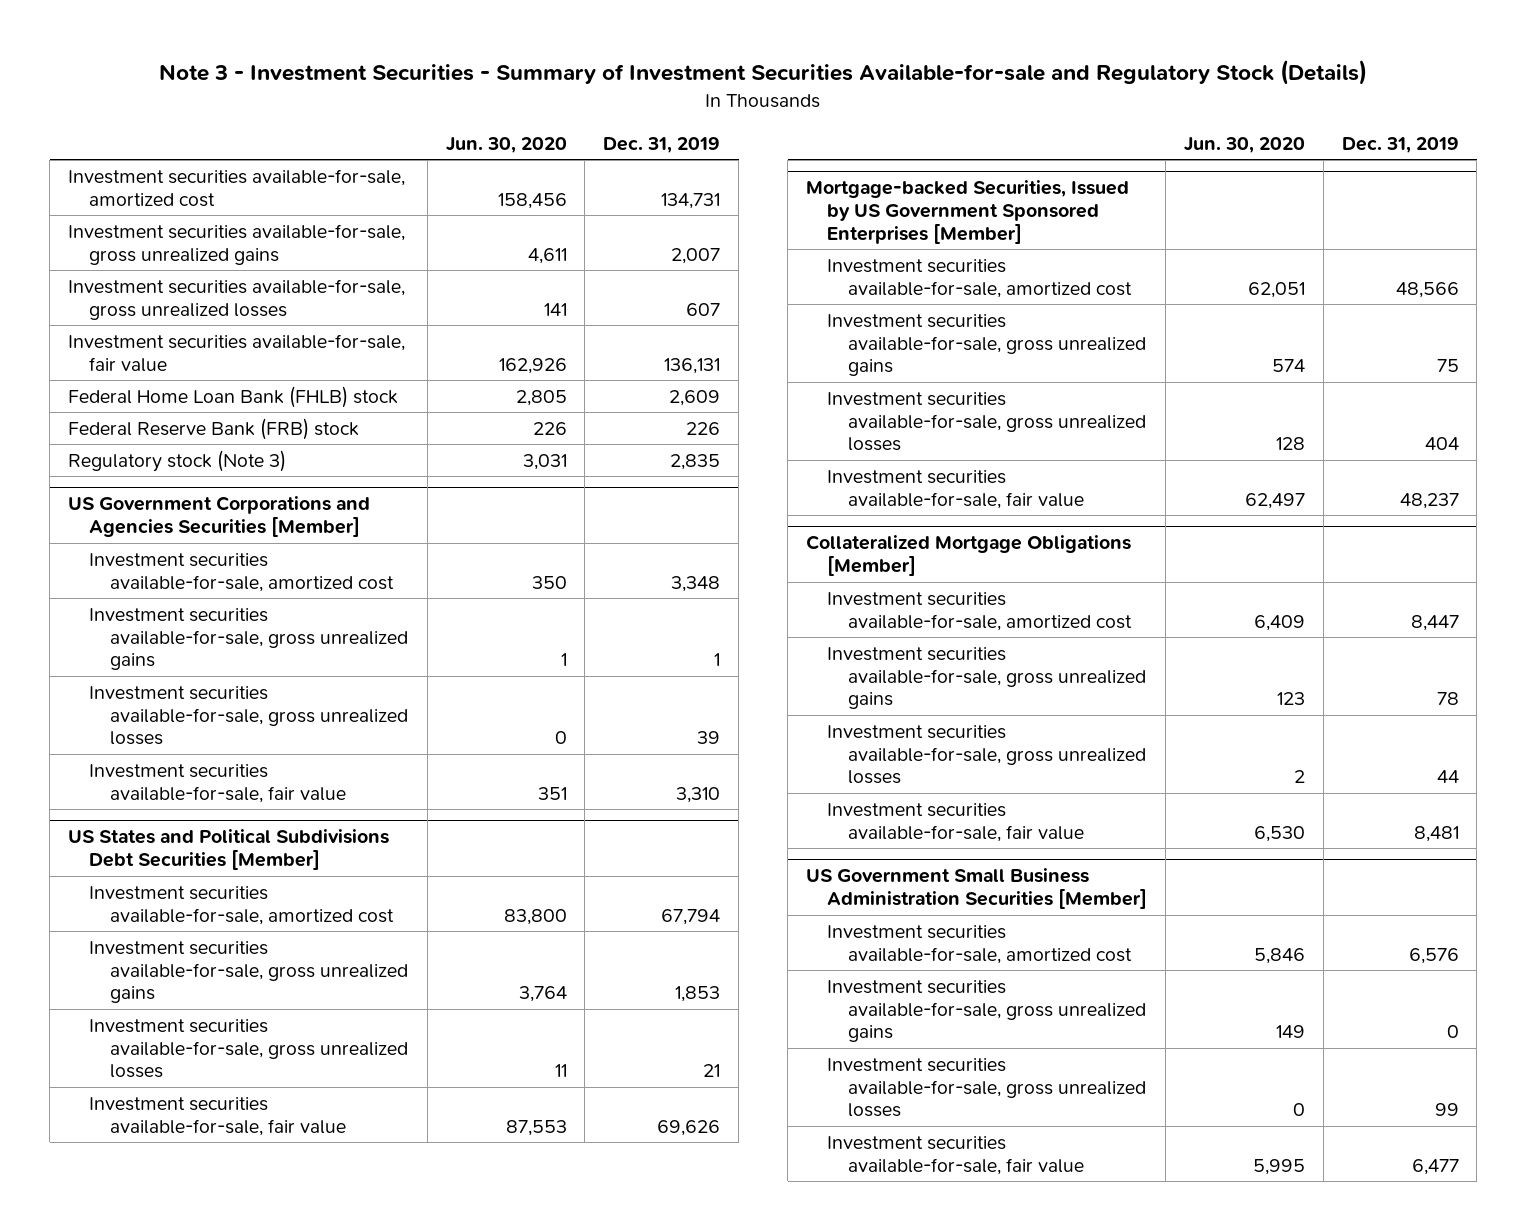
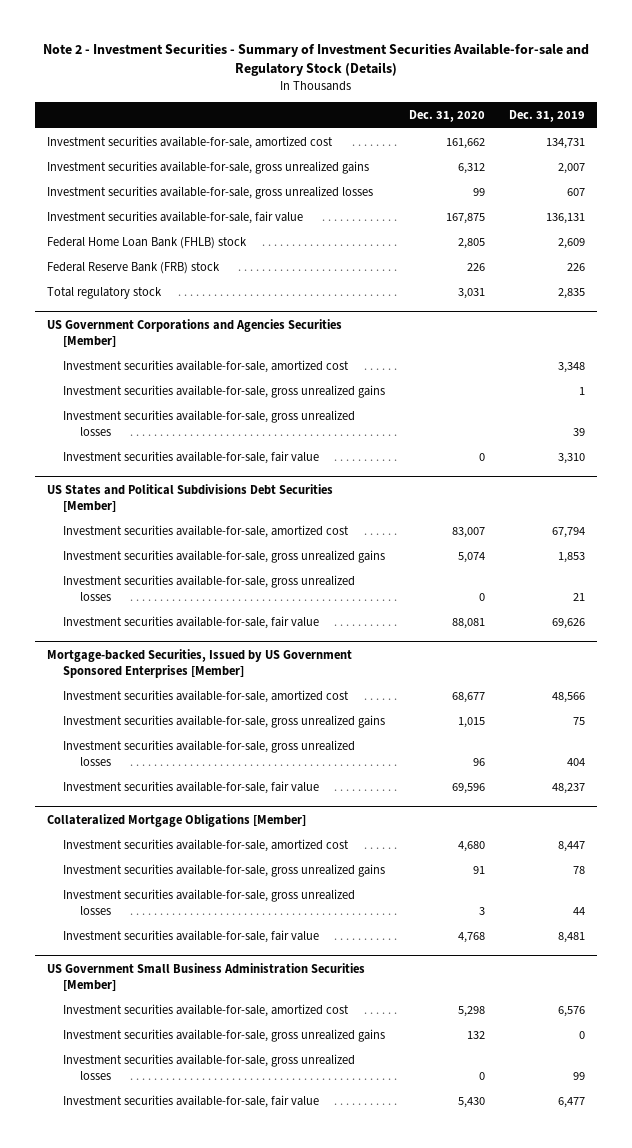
[159,60,1368,86] Note 3 - Investment Securities - Summary of Investment Securities Available-for-sale and Regulatory Stock (Details) -> [42,43,589,77] Note 2 - Investment Securities - Summary of Investment Securities Available-for-sale and Regulatory Stock (Details)
[445,136,567,153] Jun. 30, 2020 -> none
none -> [409,110,486,123] Dec. 31, 2020
[68,449,287,472] Regulatory stock (Note 3) -> [46,286,162,299] Total regulatory stock

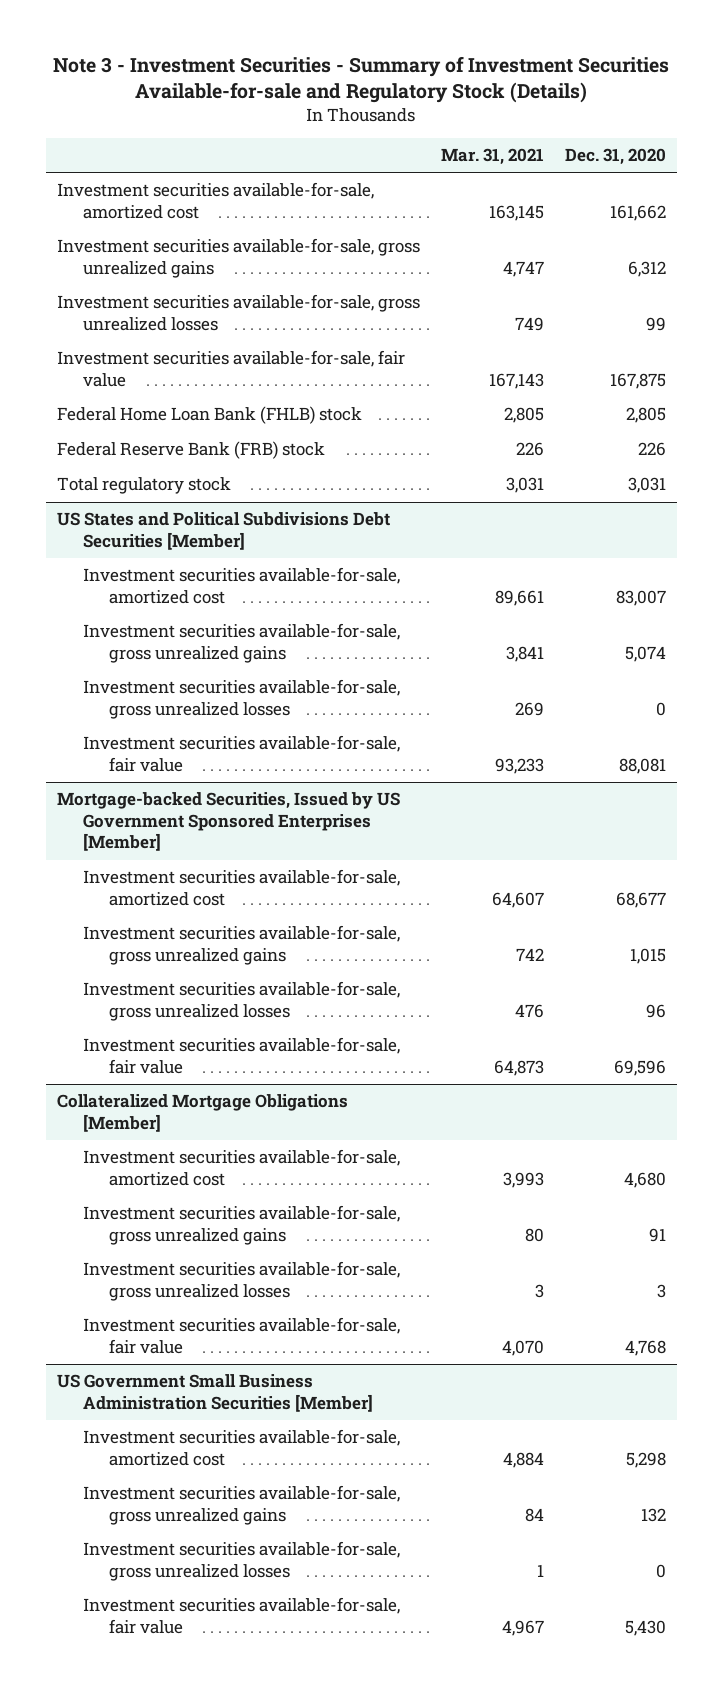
[42,43,589,77] Note 2 - Investment Securities - Summary of Investment Securities Available-for-sale and Regulatory Stock (Details) -> [53,56,670,104] Note 3 - Investment Securities - Summary of Investment Securities Available-for-sale and Regulatory Stock (Details)
[508,110,585,123] Dec. 31, 2019 -> none
none -> [440,148,544,166] Mar. 31, 2021
[46,318,342,347] US Government Corporations and Agencies Securities [Member] -> none
[63,359,350,373] Investment securities available-for-sale, amortized cost -> none
[63,384,386,398] Investment securities available-for-sale, gross unrealized gains -> none
[63,409,356,436] Investment securities available-for-sale, gross unrealized losses -> none
[63,450,320,464] Investment securities available-for-sale, fair value -> none

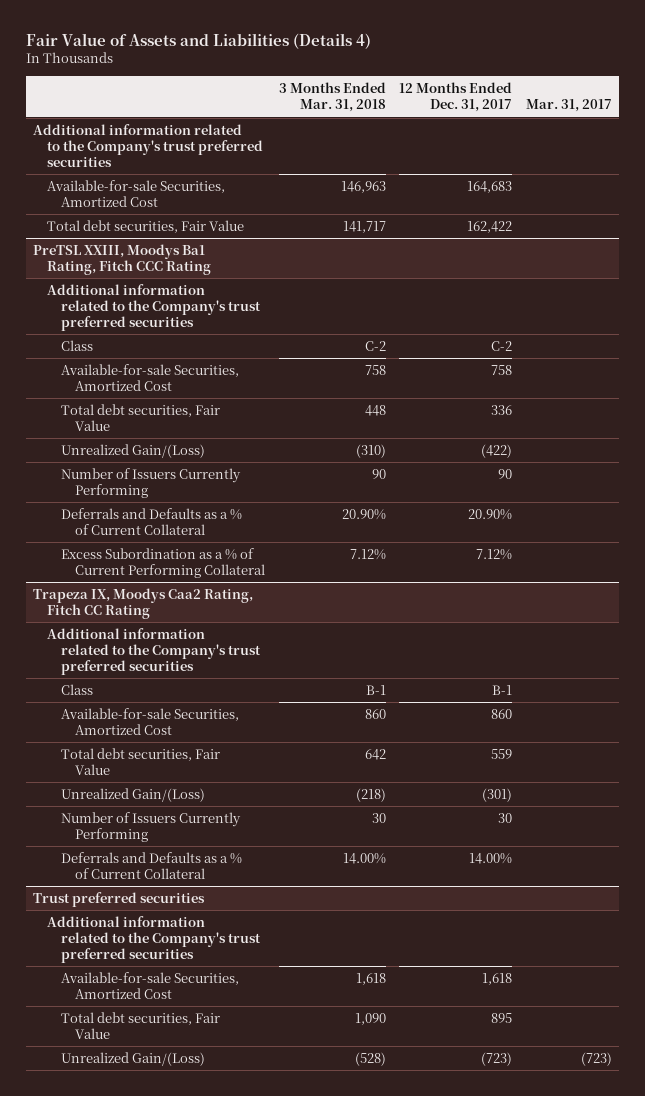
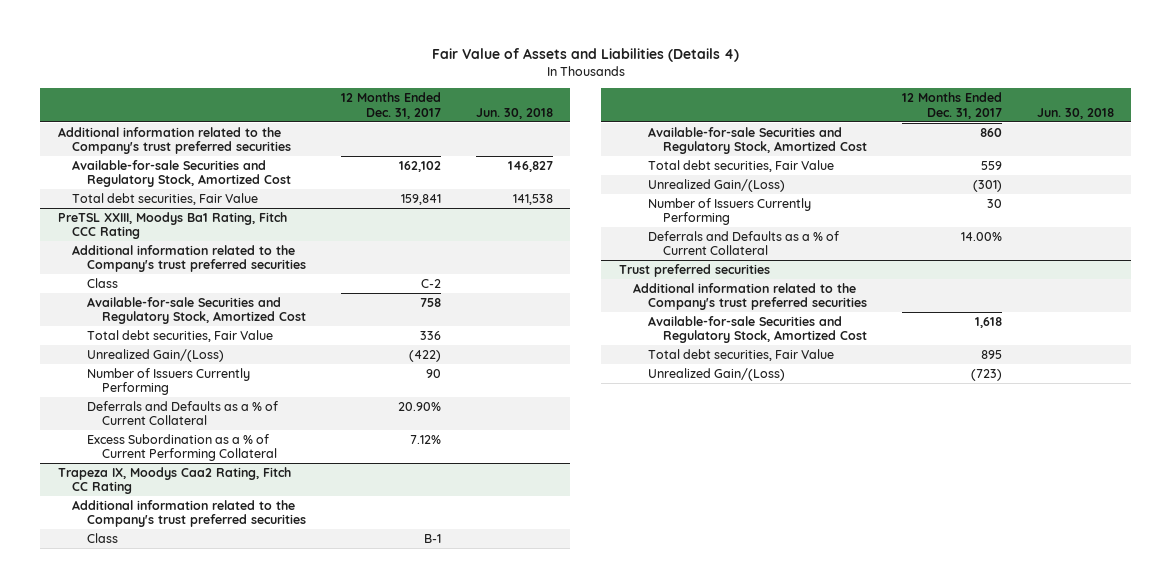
[278,82,386,113] 3 Months Ended Mar. 31, 2018 -> none
[526,99,613,113] Mar. 31, 2017 -> none
none -> [475,107,553,119] Jun. 30, 2018
[46,179,225,207] Available-for-sale Securities, Amortized Cost -> [72,159,291,188] Available-for-sale Securities and Regulatory Stock, Amortized Cost
[467,180,513,193] 164,683 -> [398,160,441,172] 162,102
[467,220,513,233] 162,422 -> [400,193,441,205] 159,841
[60,363,239,391] Available-for-sale Securities, Amortized Cost -> [86,296,306,325] Available-for-sale Securities and Regulatory Stock, Amortized Cost
[60,707,239,735] Available-for-sale Securities, Amortized Cost -> [648,126,867,155] Available-for-sale Securities and Regulatory Stock, Amortized Cost
[60,971,239,999] Available-for-sale Securities, Amortized Cost -> [648,315,867,344] Available-for-sale Securities and Regulatory Stock, Amortized Cost

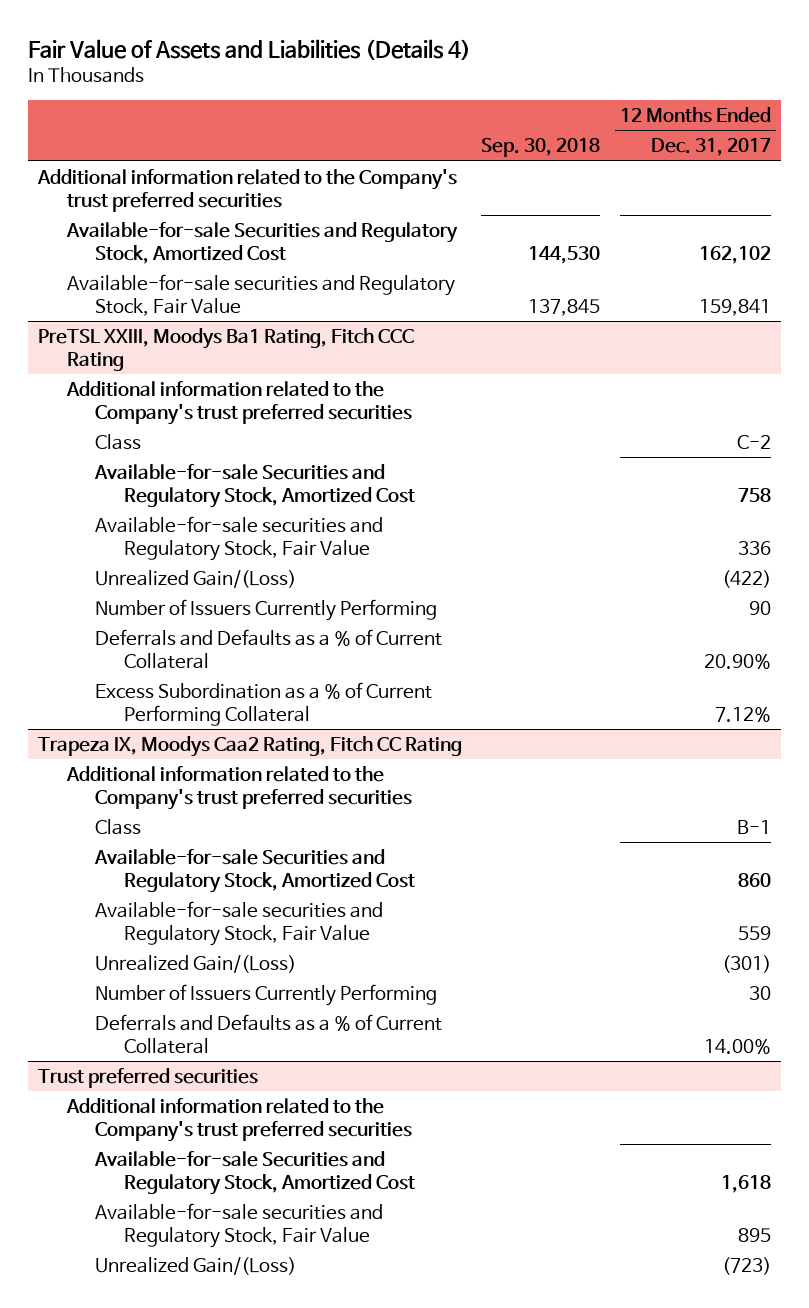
[475,107,553,119] Jun. 30, 2018 -> none
none -> [481,138,601,158] Sep. 30, 2018
[72,192,259,205] Total debt securities, Fair Value -> [66,273,455,316] Available-for-sale securities and Regulatory Stock, Fair Value
[86,329,273,342] Total debt securities, Fair Value -> [95,515,384,561] Available-for-sale securities and Regulatory Stock, Fair Value
[648,159,835,172] Total debt securities, Fair Value -> [95,900,384,946] Available-for-sale securities and Regulatory Stock, Fair Value
[648,348,835,361] Total debt securities, Fair Value -> [95,1202,384,1248] Available-for-sale securities and Regulatory Stock, Fair Value

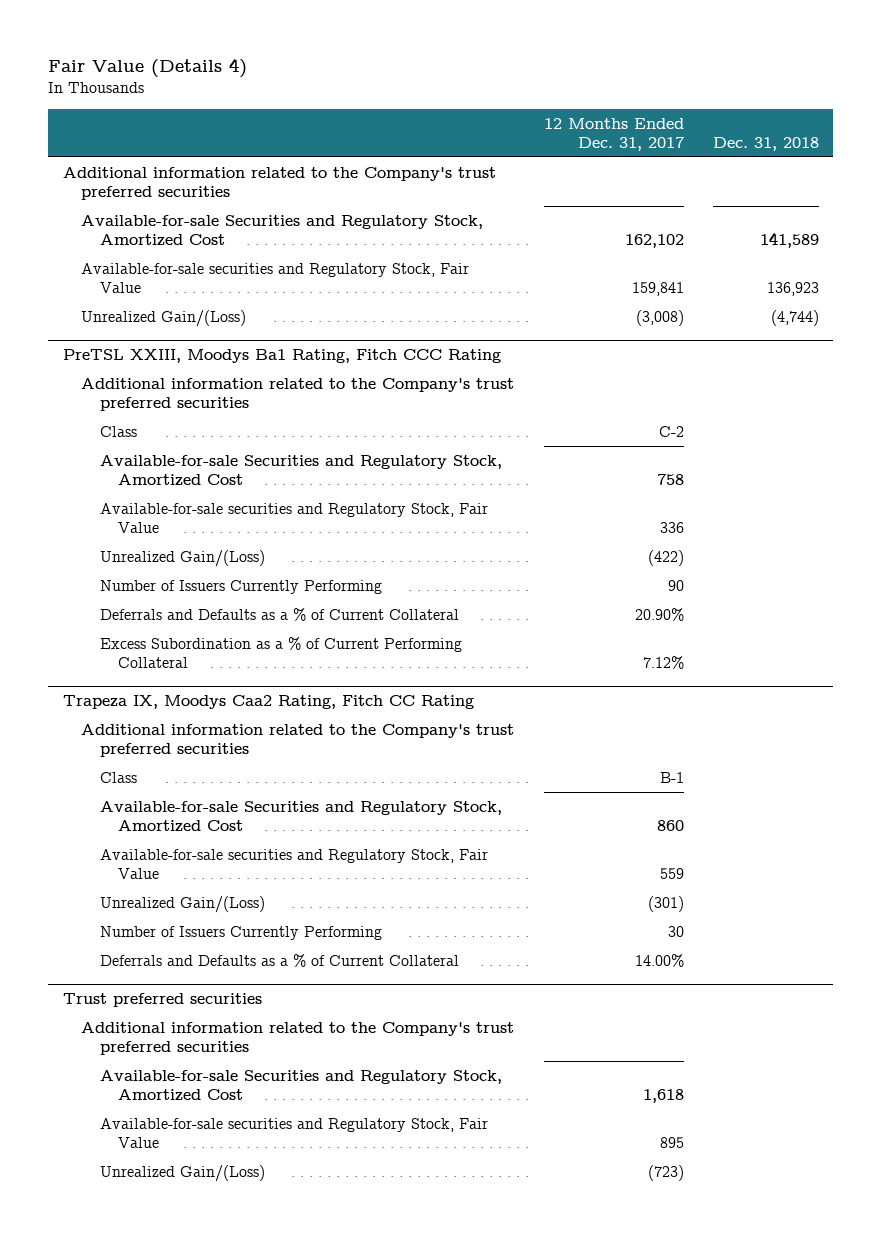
[27,38,471,60] Fair Value of Assets and Liabilities (Details 4) -> [48,58,248,79] Fair Value (Details 4)
[481,138,601,158] Sep. 30, 2018 -> none
none -> [712,136,819,151] Dec. 31, 2018
none -> [81,309,247,327] Unrealized Gain/(Loss)

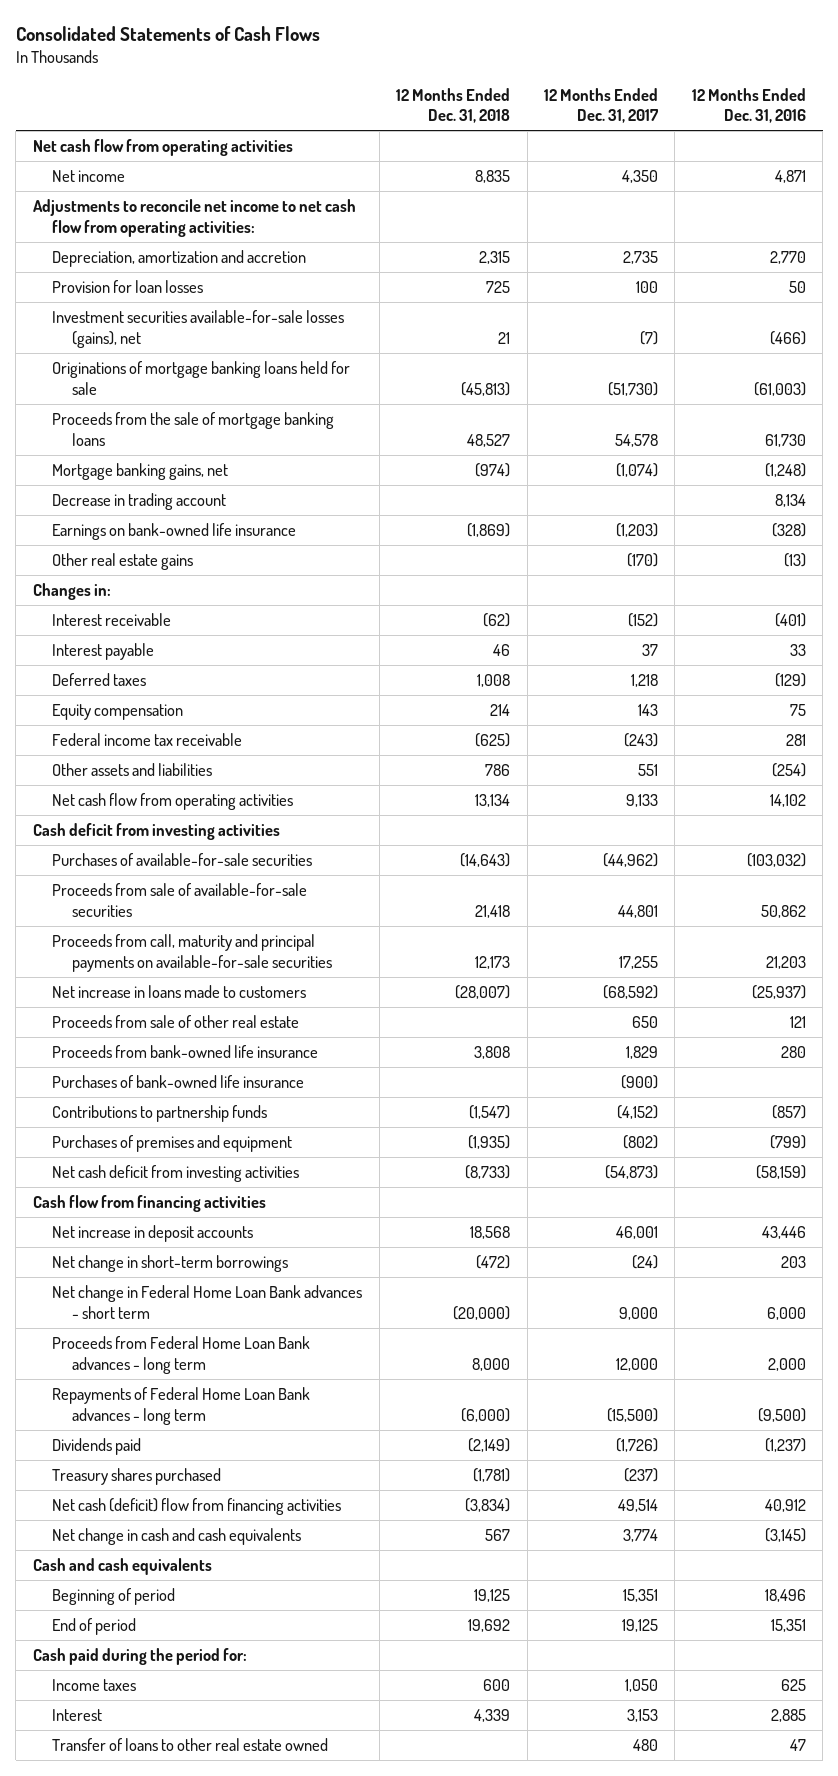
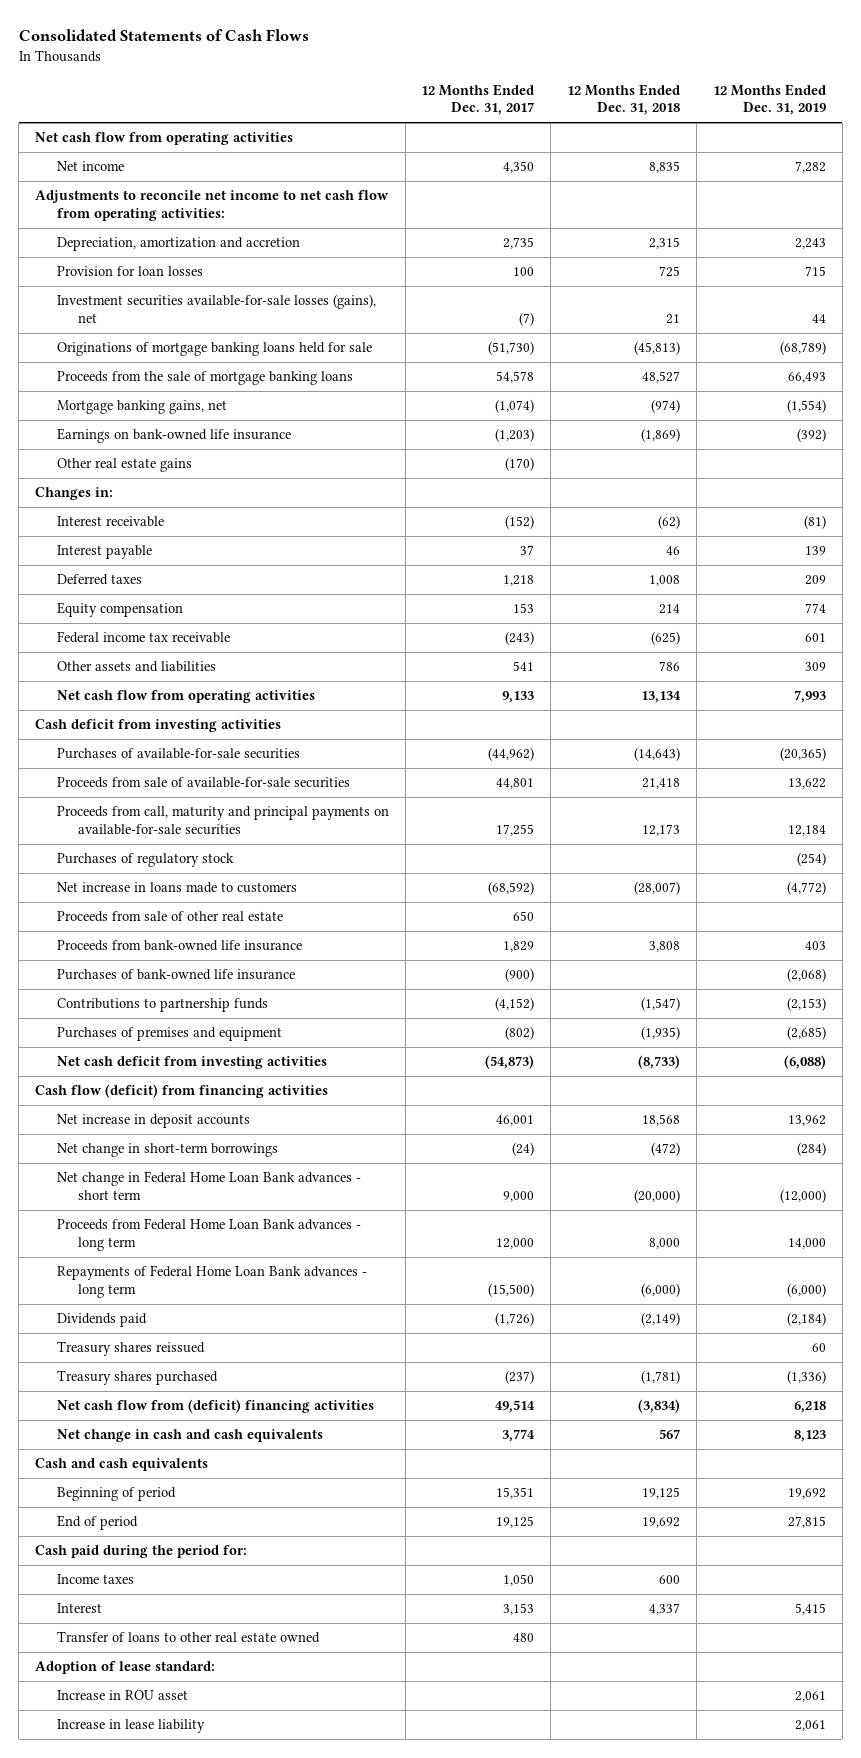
[691,87,806,124] 12 Months Ended Dec. 31, 2016 -> none
none -> [713,83,827,116] 12 Months Ended Dec. 31, 2019
[52,492,227,510] Decrease in trading account -> none
[637,703,658,716] 143 -> [513,603,535,614] 153
[637,763,658,776] 551 -> [513,661,535,672] 541
none -> [56,853,234,868] Purchases of regulatory stock
[32,1194,266,1212] Cash flow from financing activities -> [35,1084,329,1099] Cash flow (deficit) from financing activities
none -> [56,1341,205,1357] Treasury shares reissued
[52,1497,342,1515] Net cash (deficit) flow from financing activities -> [56,1399,374,1414] Net cash flow from (deficit) financing activities
[474,1708,511,1722] 4,339 -> [649,1603,681,1616] 4,337
none -> [35,1661,216,1675] Adoption of lease standard:
none -> [56,1690,188,1701] Increase in ROU asset
none -> [56,1719,205,1734] Increase in lease liability

